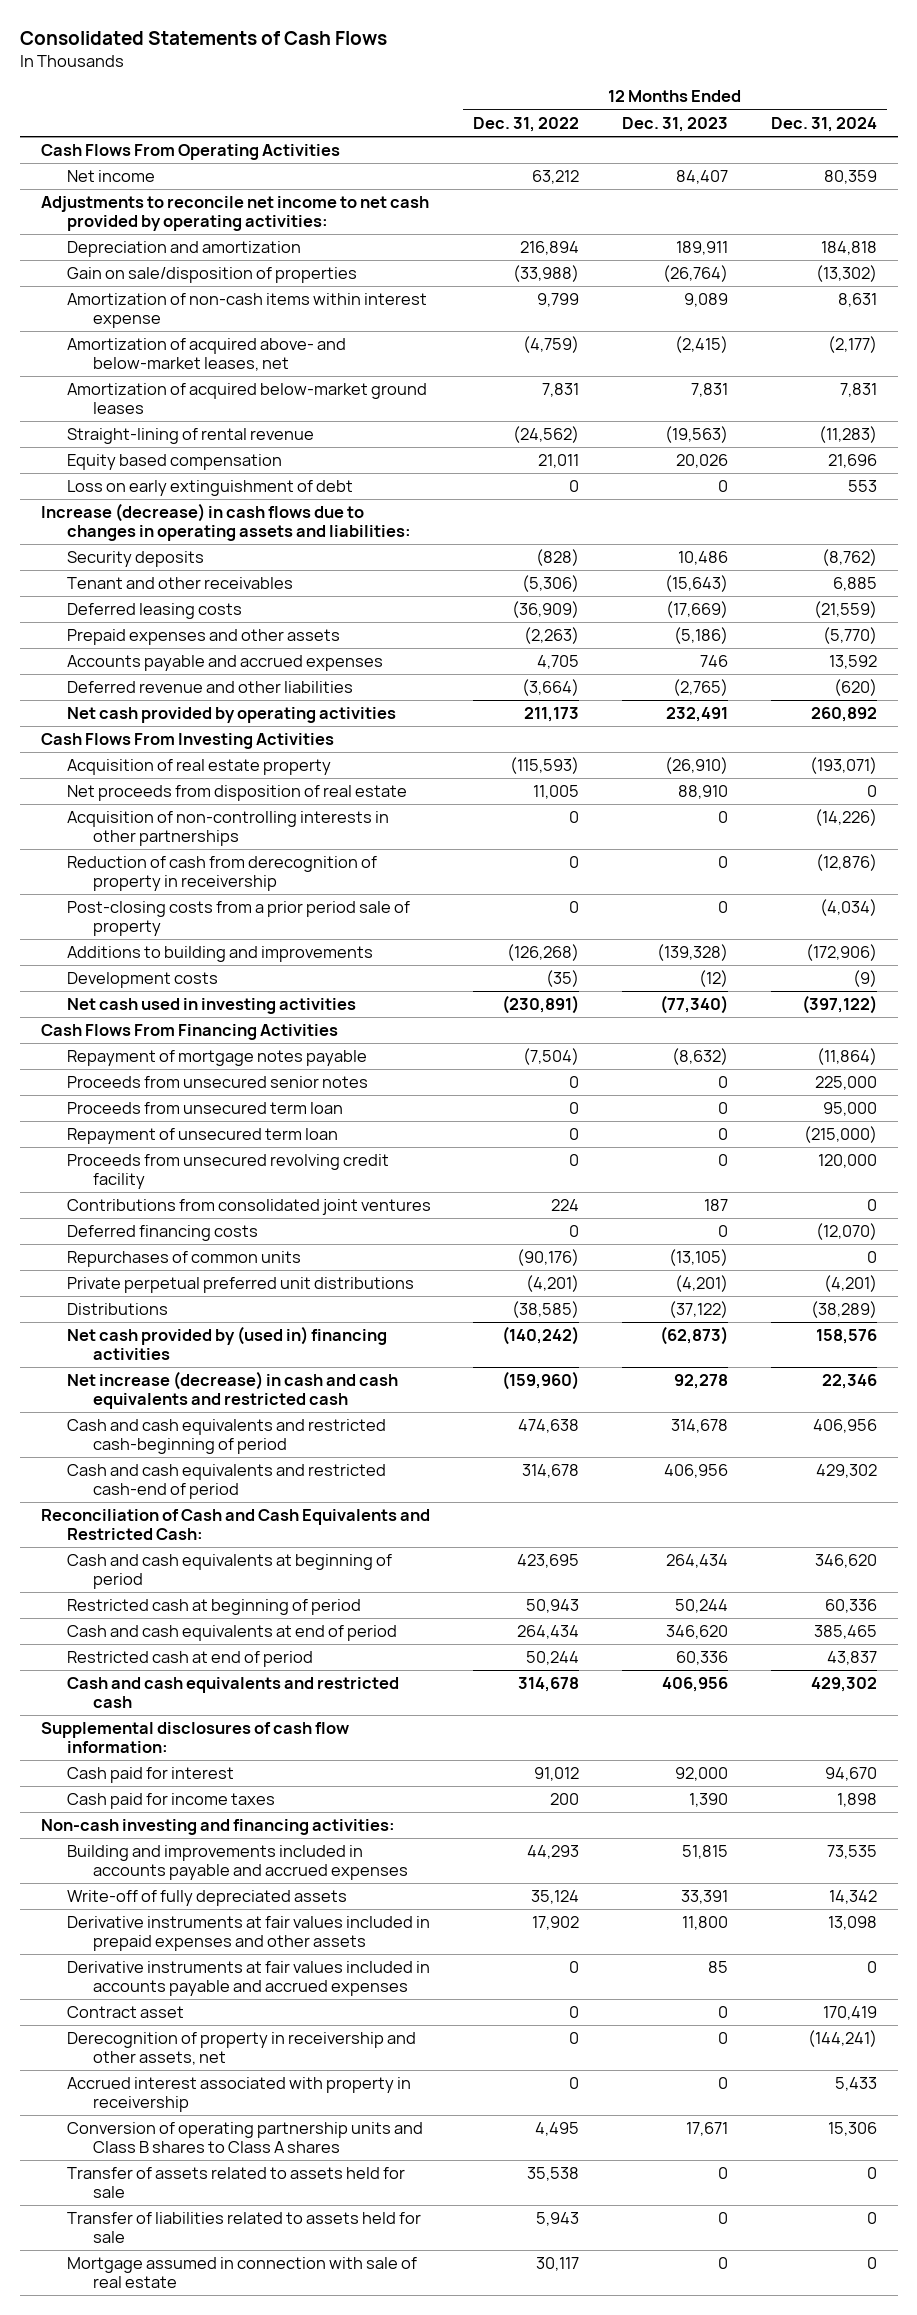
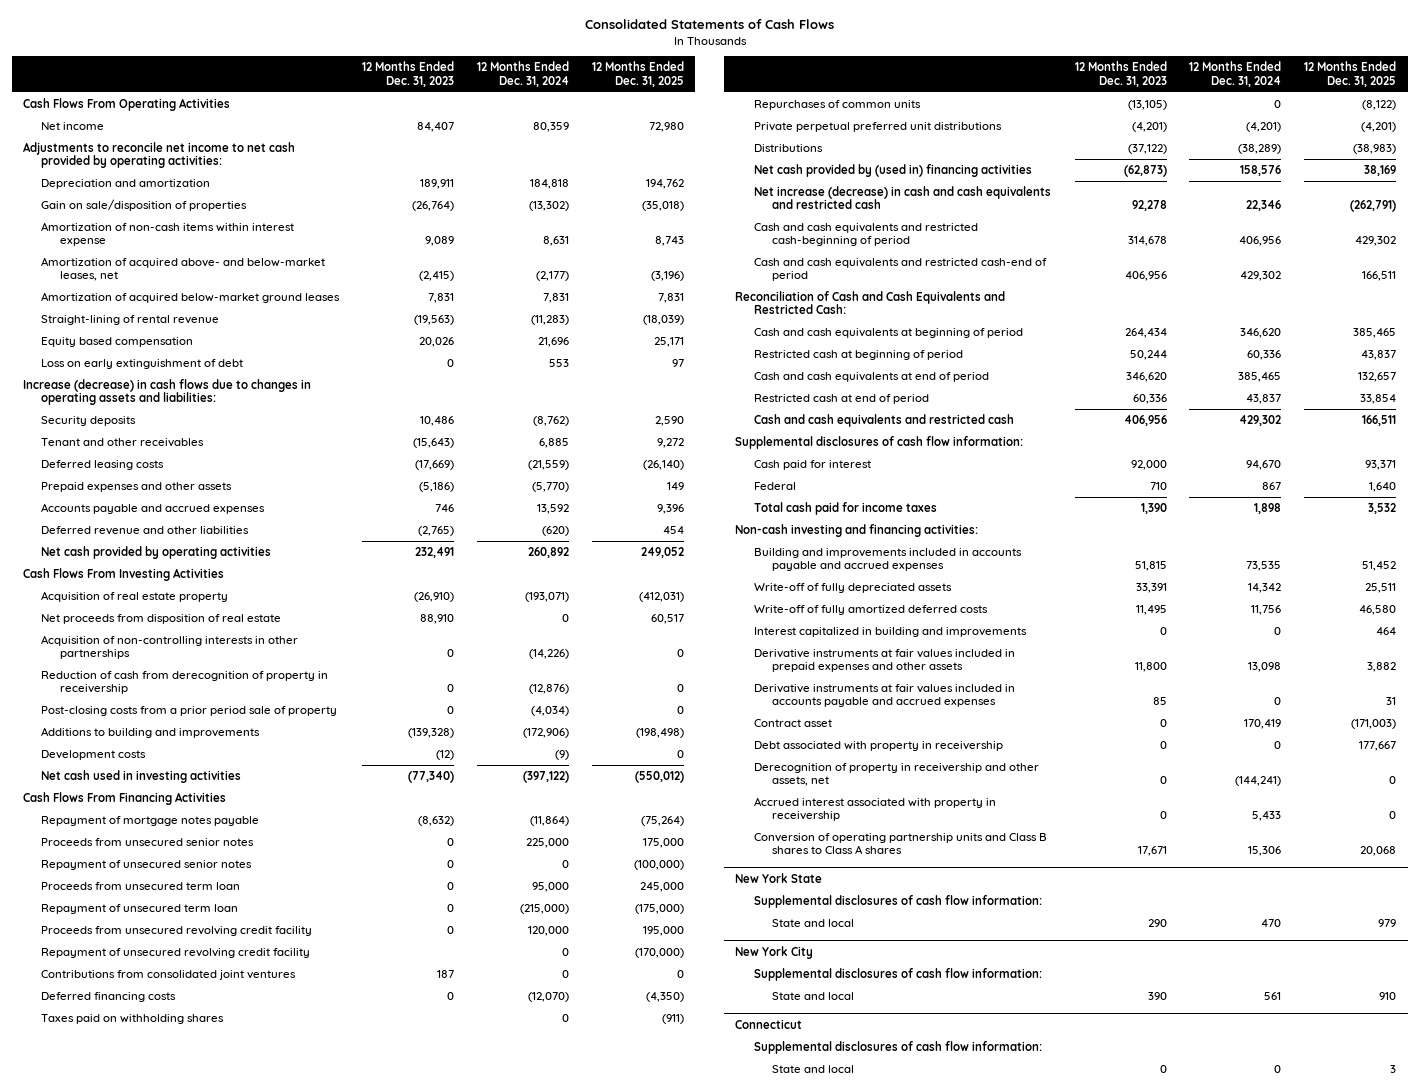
[473,116,580,132] Dec. 31, 2022 -> none
none -> [591,61,684,87] 12 Months Ended Dec. 31, 2025
none -> [41,860,253,871] Repayment of unsecured senior notes
none -> [41,948,311,959] Repayment of unsecured revolving credit facility
none -> [41,1014,225,1025] Taxes paid on withholding shares
none -> [753,482,796,491] Federal
[66,1793,275,1810] Cash paid for income taxes -> [753,502,937,516] Total cash paid for income taxes
none -> [753,605,988,616] Write-off of fully amortized deferred costs
none -> [753,627,1027,638] Interest capitalized in building and improvements
none -> [753,741,1003,752] Debt associated with property in receivership
[66,2167,405,2199] Transfer of assets related to assets held for sale -> none
[66,2212,421,2244] Transfer of liabilities related to assets held for sale -> none
[66,2257,417,2289] Mortgage assumed in connection with sale of real estate -> none
none -> [735,872,823,883] New York State
none -> [753,895,1042,909] Supplemental disclosures of cash flow information:
none -> [771,919,854,928] State and local
none -> [735,945,814,959] New York City
none -> [753,968,1042,982] Supplemental disclosures of cash flow information:
none -> [771,992,854,1001] State and local
none -> [735,1018,803,1029] Connecticut
none -> [753,1041,1042,1055] Supplemental disclosures of cash flow information:
none -> [771,1065,854,1074] State and local

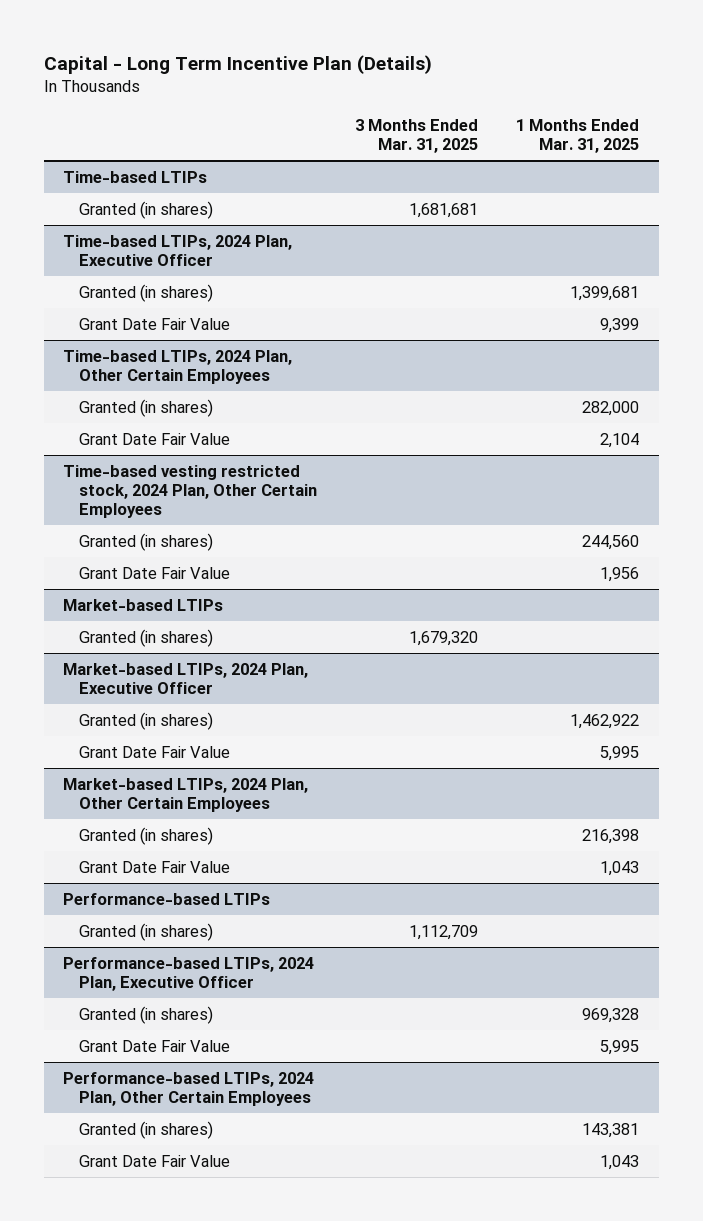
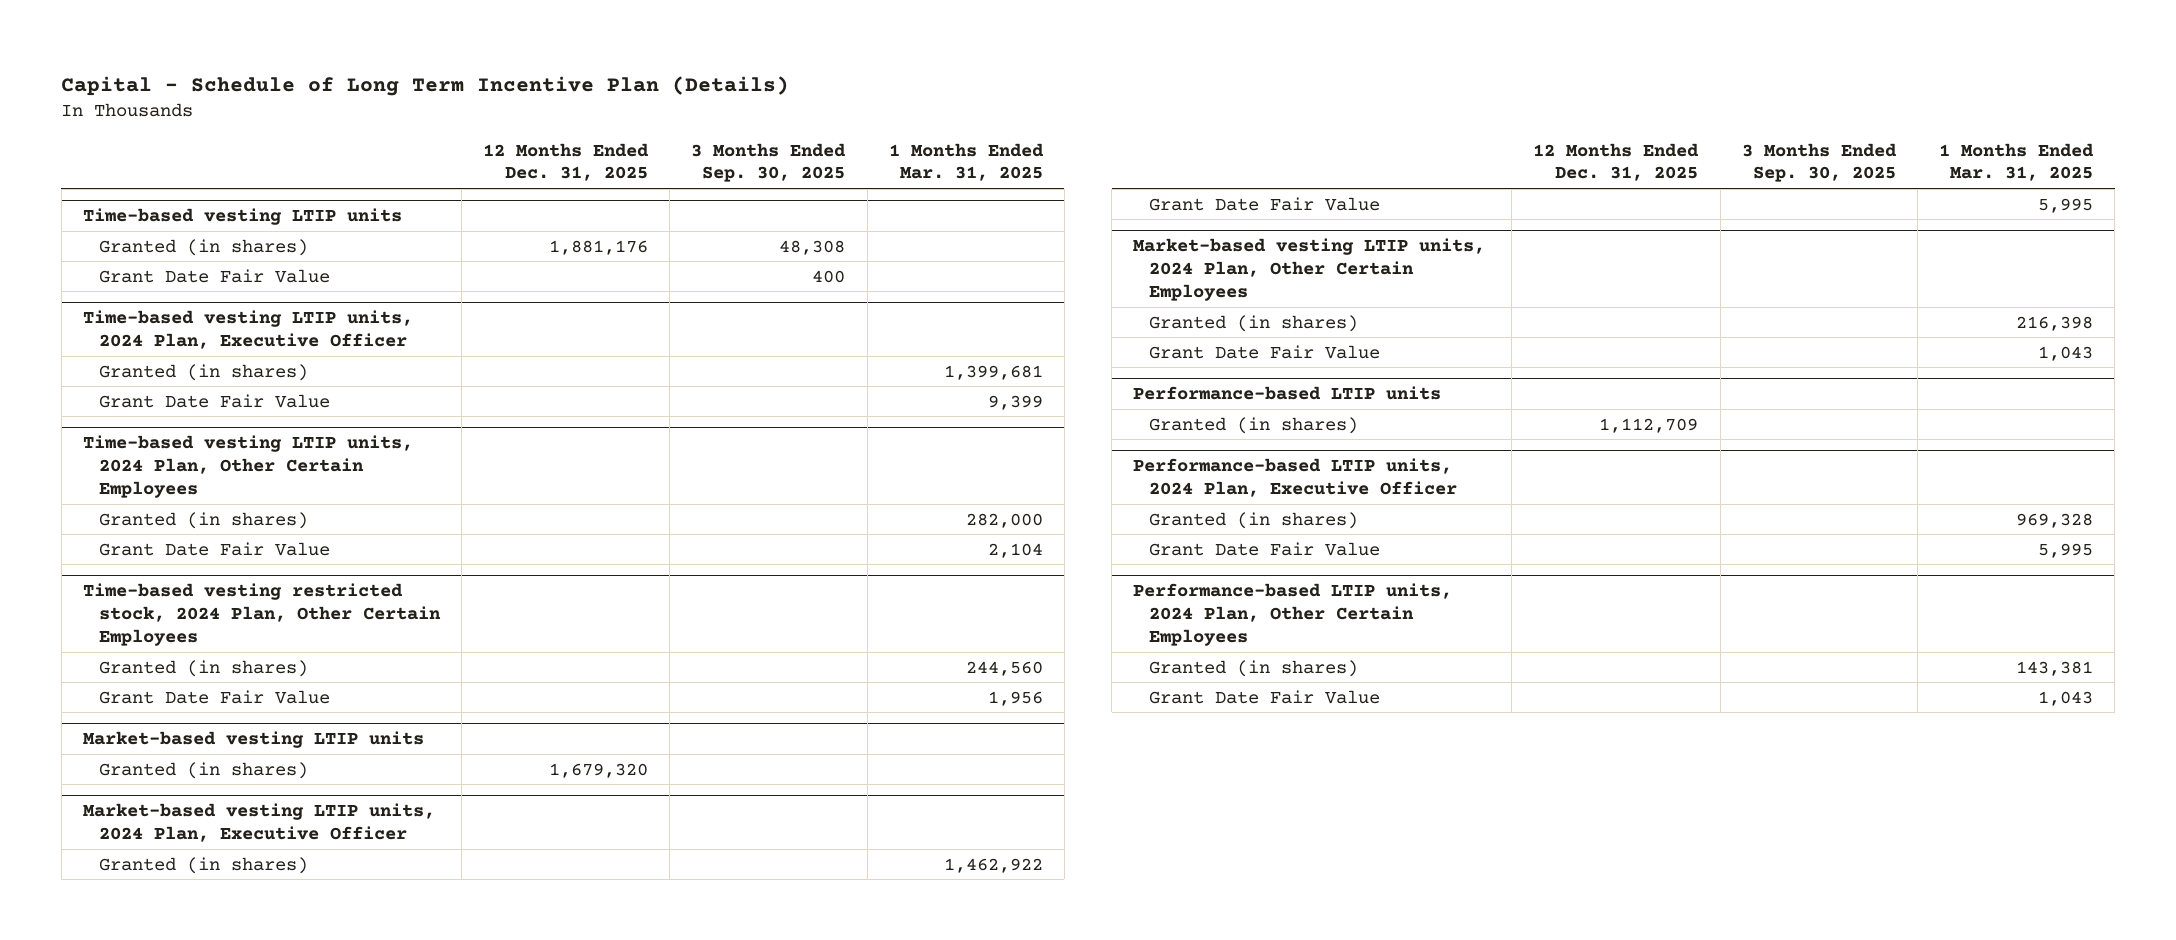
[44,55,433,75] Capital - Long Term Incentive Plan (Details) -> [61,75,790,96] Capital - Schedule of Long Term Incentive Plan (Details)
[355,118,479,154] 3 Months Ended Mar. 31, 2025 -> none
none -> [482,142,649,182] 12 Months Ended Dec. 31, 2025
none -> [691,142,847,183] 3 Months Ended Sep. 30, 2025
[63,170,208,183] Time-based LTIPs -> [82,208,402,226] Time-based vesting LTIP units
none -> [98,268,330,283] Grant Date Fair Value
[63,234,293,266] Time-based LTIPs, 2024 Plan, Executive Officer -> [82,310,413,349] Time-based vesting LTIP units, 2024 Plan, Executive Officer
[63,349,293,384] Time-based LTIPs, 2024 Plan, Other Certain Employees -> [82,435,413,498] Time-based vesting LTIP units, 2024 Plan, Other Certain Employees
[63,598,224,611] Market-based LTIPs -> [82,731,424,749] Market-based vesting LTIP units
[63,662,309,694] Market-based LTIPs, 2024 Plan, Executive Officer -> [82,803,435,842] Market-based vesting LTIP units, 2024 Plan, Executive Officer
[63,777,309,812] Market-based LTIPs, 2024 Plan, Other Certain Employees -> [1133,238,1486,301] Market-based vesting LTIP units, 2024 Plan, Other Certain Employees
[63,892,271,905] Performance-based LTIPs -> [1133,386,1442,401] Performance-based LTIP units
[63,956,315,991] Performance-based LTIPs, 2024 Plan, Executive Officer -> [1133,458,1458,497] Performance-based LTIP units, 2024 Plan, Executive Officer
[63,1071,315,1106] Performance-based LTIPs, 2024 Plan, Other Certain Employees -> [1133,583,1453,646] Performance-based LTIP units, 2024 Plan, Other Certain Employees

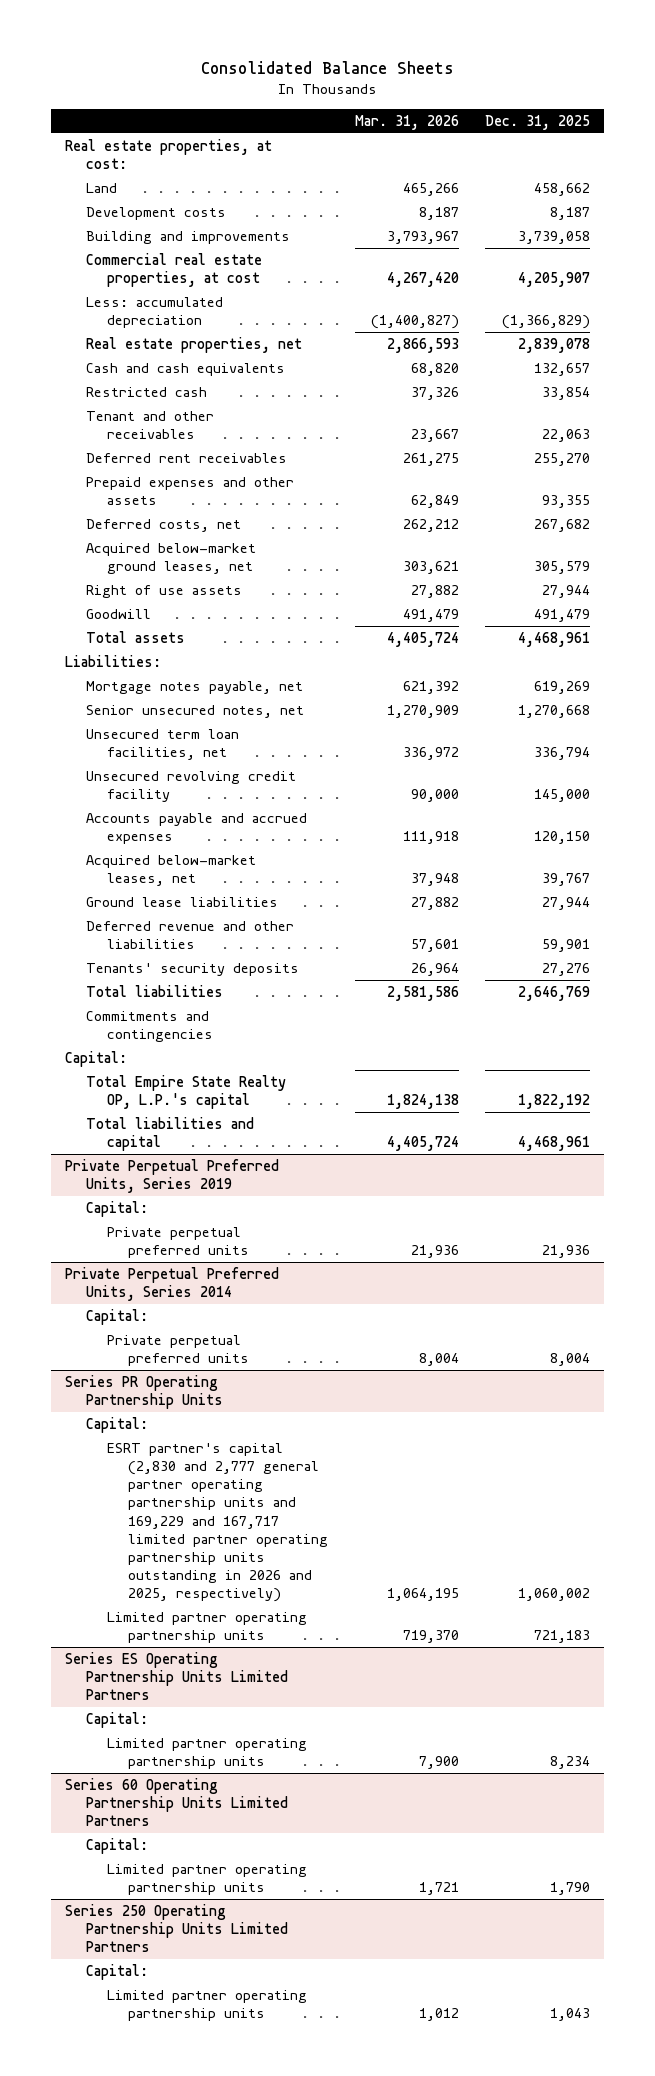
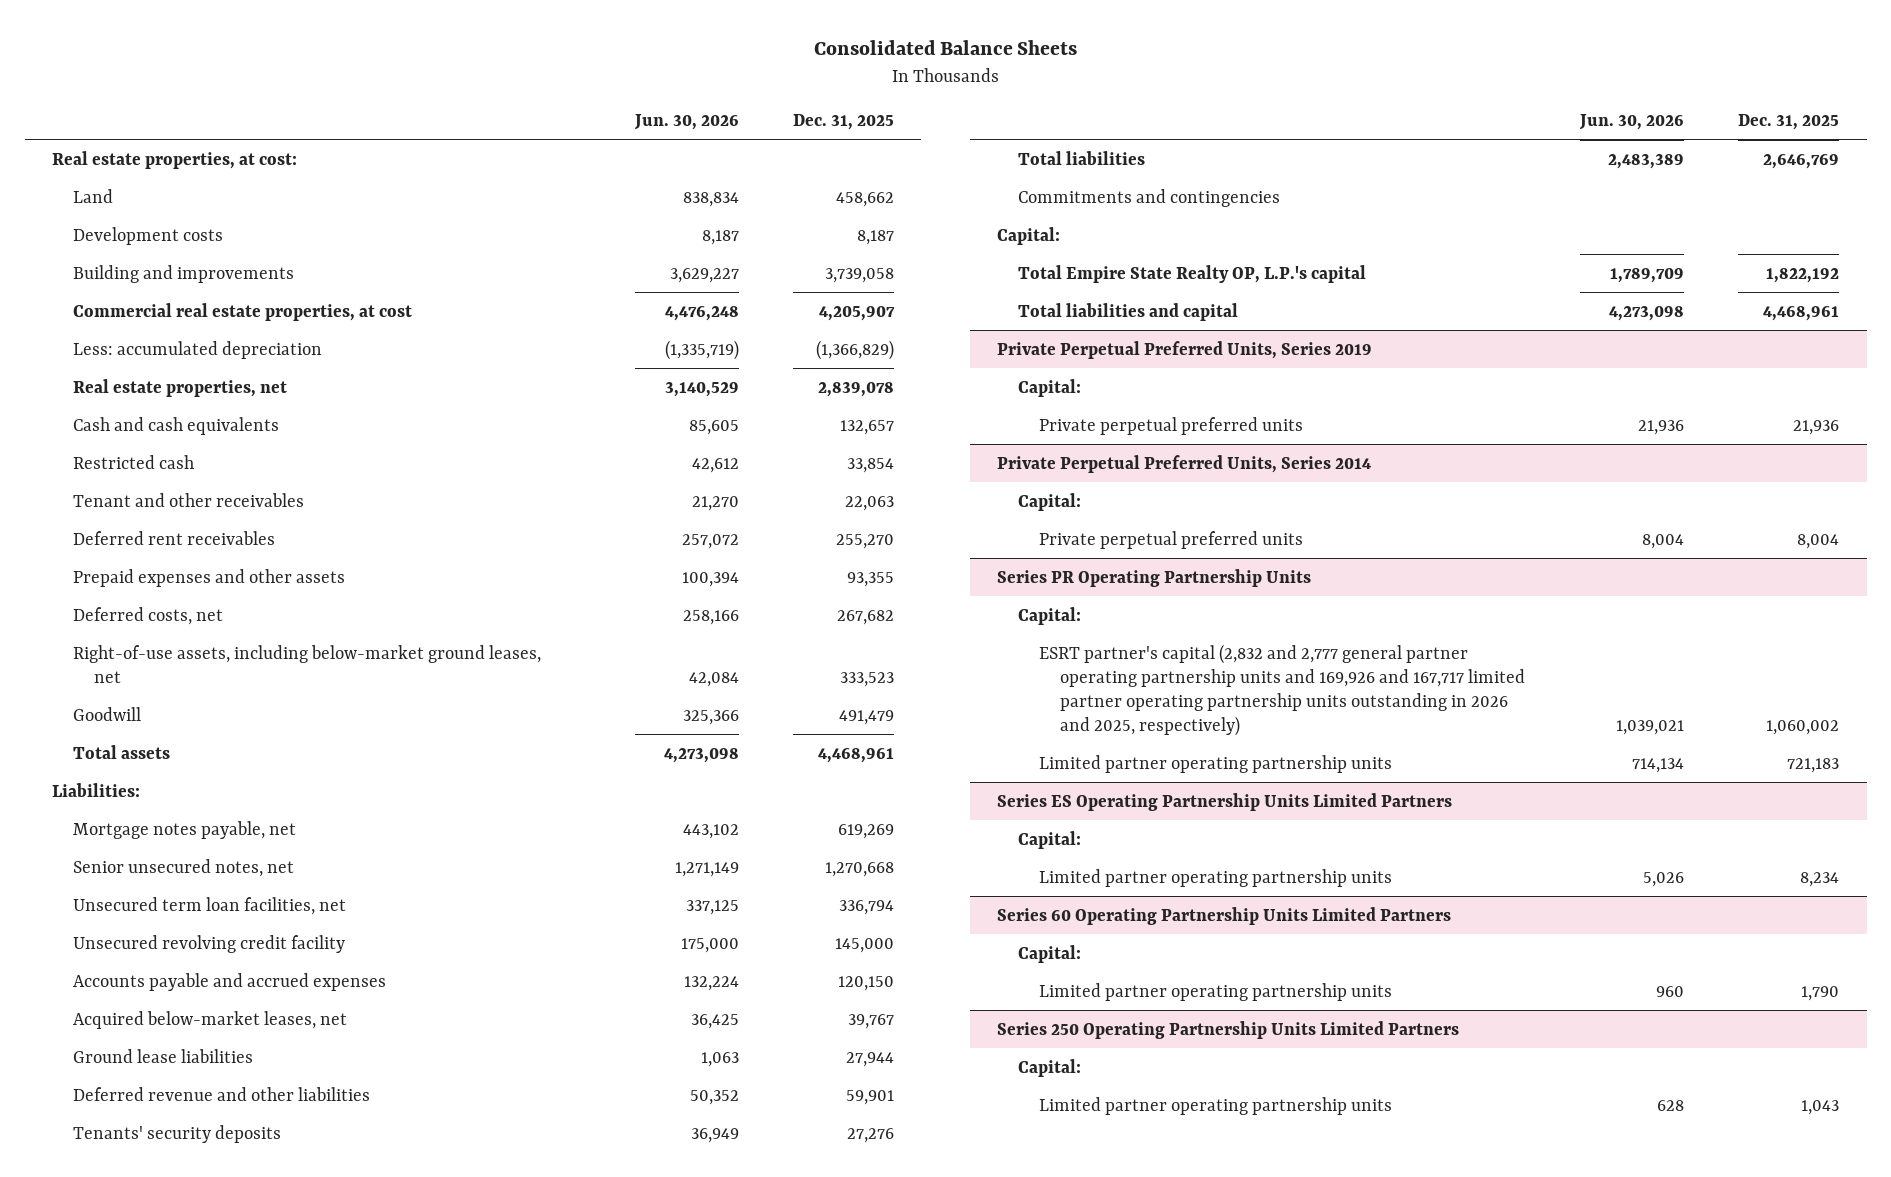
[354,114,459,130] Mar. 31, 2026 -> none
none -> [633,113,739,130] Jun. 30, 2026
[85,543,256,575] Acquired below-market ground leases, net -> none
[85,585,242,599] Right of use assets -> [73,644,542,683] Right-of-use assets, including below-market ground leases, net
[542,585,591,599] 27,944 -> [840,671,895,687] 333,523
[107,1443,329,1603] ESRT partner's capital (2,830 and 2,777 general partner operating partnership units and 169,229 and 167,717 limited partner operating partnership units outstanding in 2026 and 2025, respectively) -> [1039,643,1526,736] ESRT partner's capital (2,832 and 2,777 general partner operating partnership units and 169,926 and 167,717 limited partner operating partnership units outstanding in 2026 and 2025, respectively)

